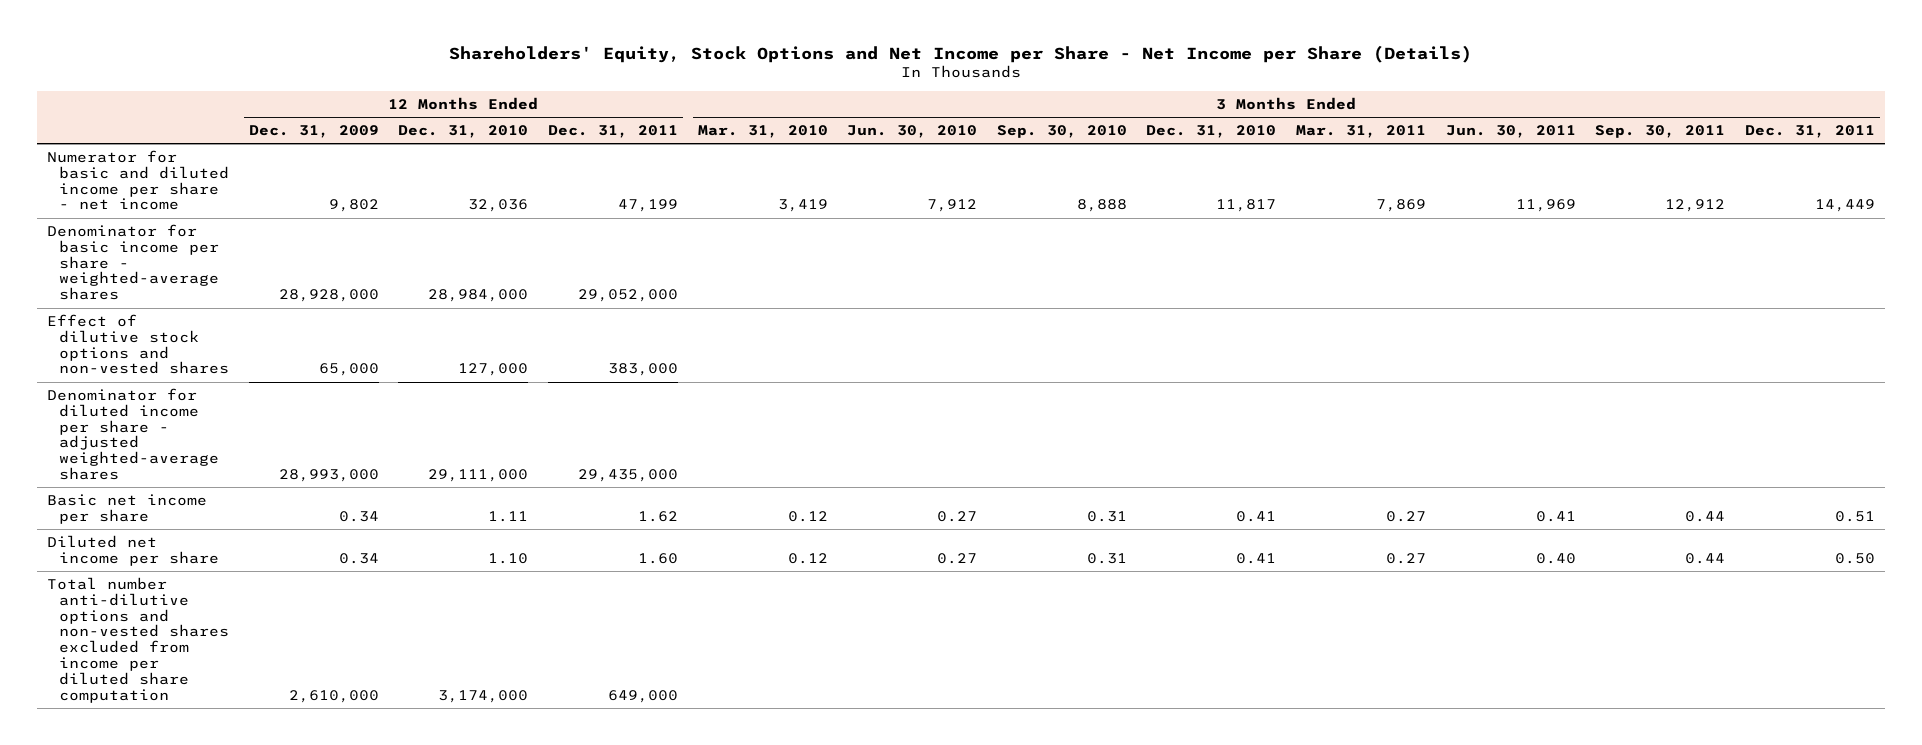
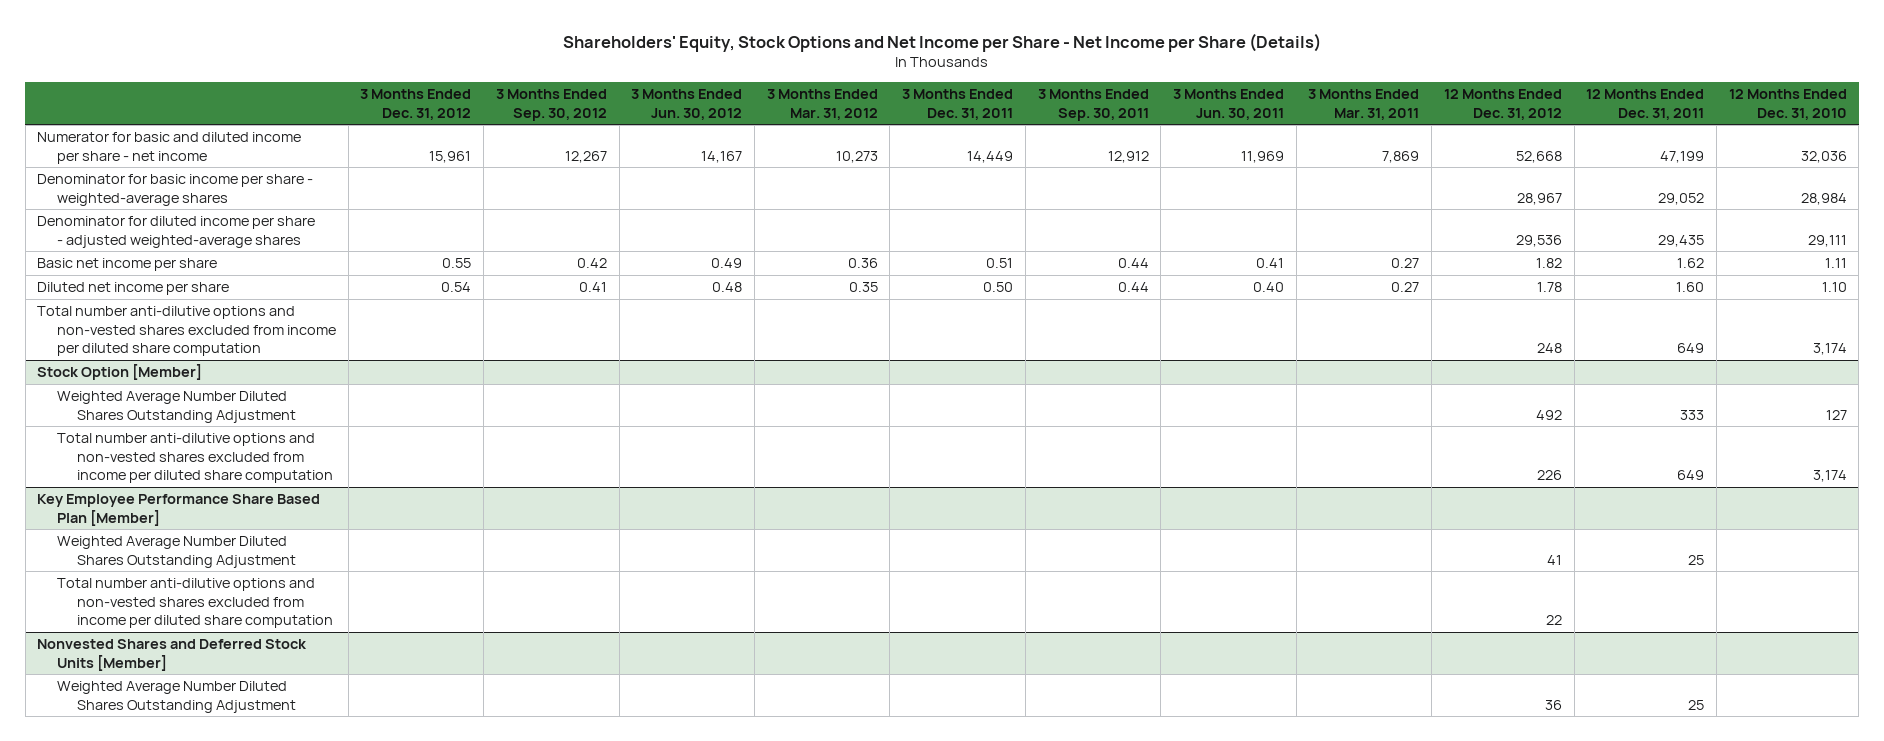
[248,125,379,139] Dec. 31, 2009 -> none
[697,125,828,139] Mar. 31, 2010 -> none
[847,125,978,139] Jun. 30, 2010 -> none
[996,125,1127,139] Sep. 30, 2010 -> none
[1146,125,1277,139] Dec. 31, 2010 -> none
none -> [360,89,472,120] 3 Months Ended Dec. 31, 2012
none -> [495,89,607,121] 3 Months Ended Sep. 30, 2012
none -> [631,89,743,120] 3 Months Ended Jun. 30, 2012
none -> [766,89,878,120] 3 Months Ended Mar. 31, 2012
none -> [1443,89,1562,120] 12 Months Ended Dec. 31, 2012
[47,313,230,375] Effect of dilutive stock options and non-vested shares -> none
[428,289,529,303] 28,984,000 -> [1800,192,1847,205] 28,984
[577,289,678,303] 29,052,000 -> [1658,192,1705,205] 29,052
[428,469,529,483] 29,111,000 -> [1807,234,1847,247] 29,111
[577,469,678,483] 29,435,000 -> [1658,234,1705,247] 29,435
[438,689,529,703] 3,174,000 -> [1812,343,1847,356] 3,174
[607,689,678,703] 649,000 -> [1677,343,1705,354] 649
none -> [37,364,203,381] Stock Option [Member]
none -> [57,391,296,423] Weighted Average Number Diluted Shares Outstanding Adjustment
none -> [57,433,333,484] Total number anti-dilutive options and non-vested shares excluded from income per diluted share computation
none -> [37,494,321,526] Key Employee Performance Share Based Plan [Member]
none -> [57,536,296,568] Weighted Average Number Diluted Shares Outstanding Adjustment
none -> [57,578,333,629] Total number anti-dilutive options and non-vested shares excluded from income per diluted share computation
none -> [37,639,308,671] Nonvested Shares and Deferred Stock Units [Member]
none -> [57,681,296,713] Weighted Average Number Diluted Shares Outstanding Adjustment

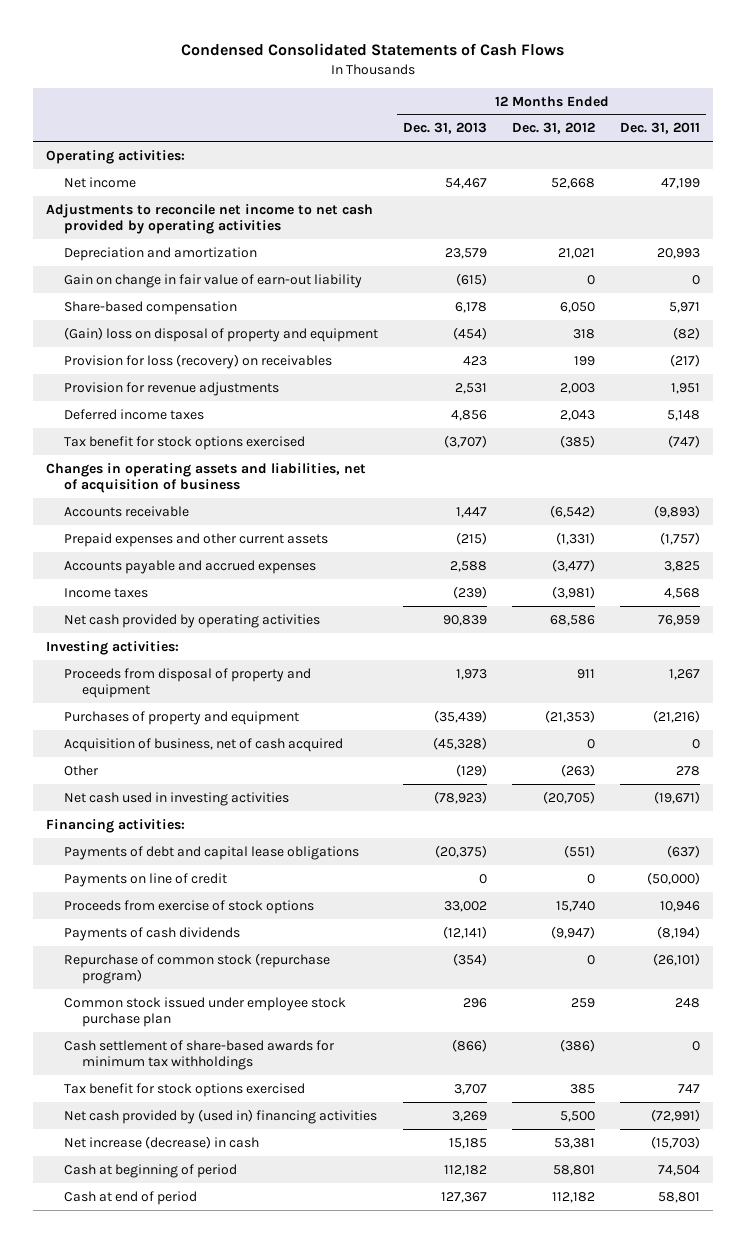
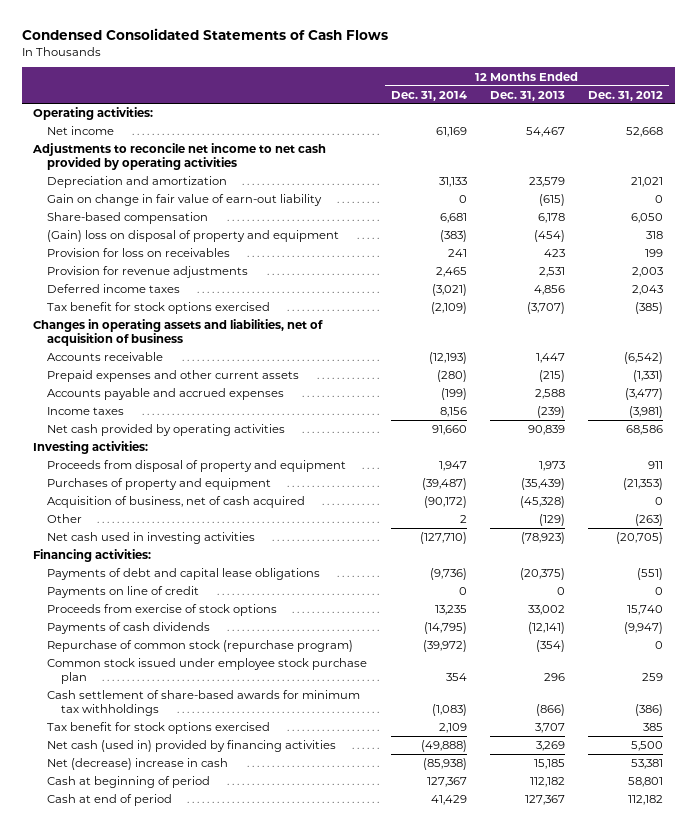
[620,122,701,135] Dec. 31, 2011 -> none
none -> [390,90,467,101] Dec. 31, 2014
[63,353,332,369] Provision for loss (recovery) on receivables -> [47,248,231,258] Provision for loss on receivables
[63,1108,377,1124] Net cash provided by (used in) financing activities -> [47,740,337,753] Net cash (used in) provided by financing activities
[63,1135,259,1149] Net increase (decrease) in cash -> [47,758,229,771] Net (decrease) increase in cash

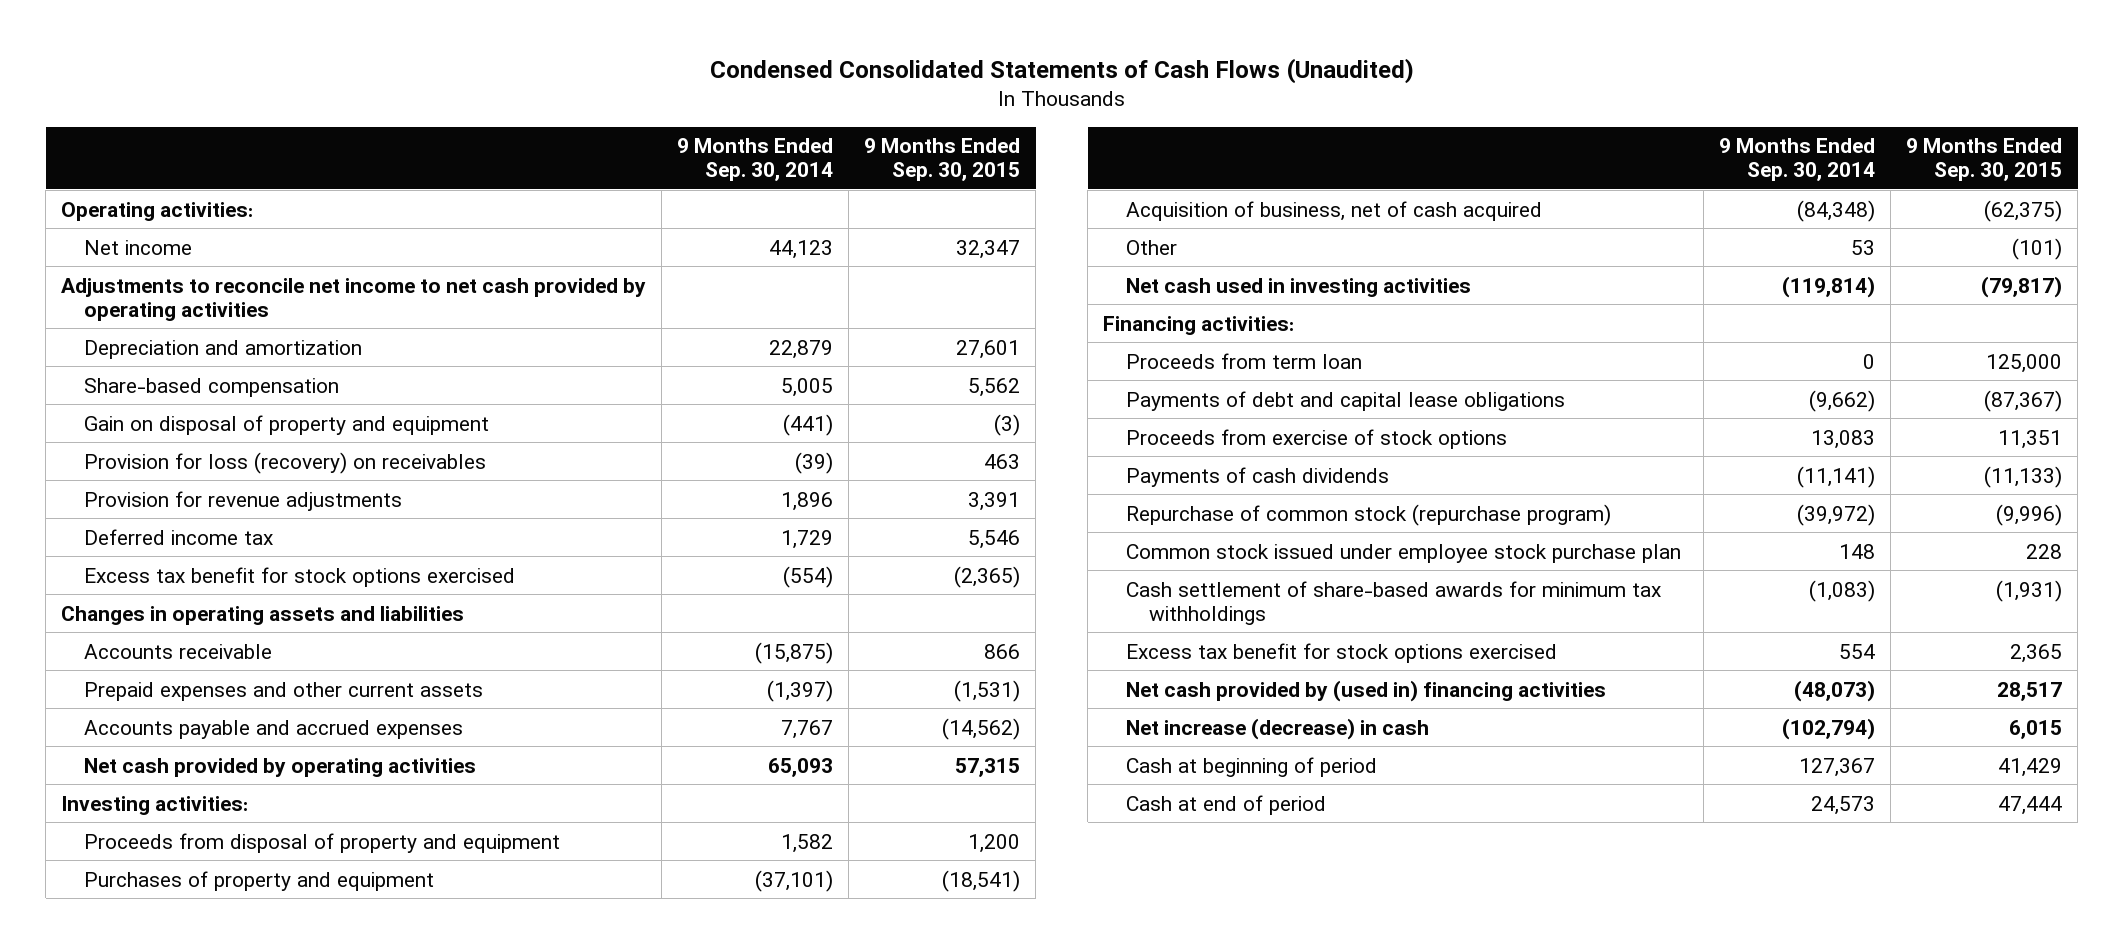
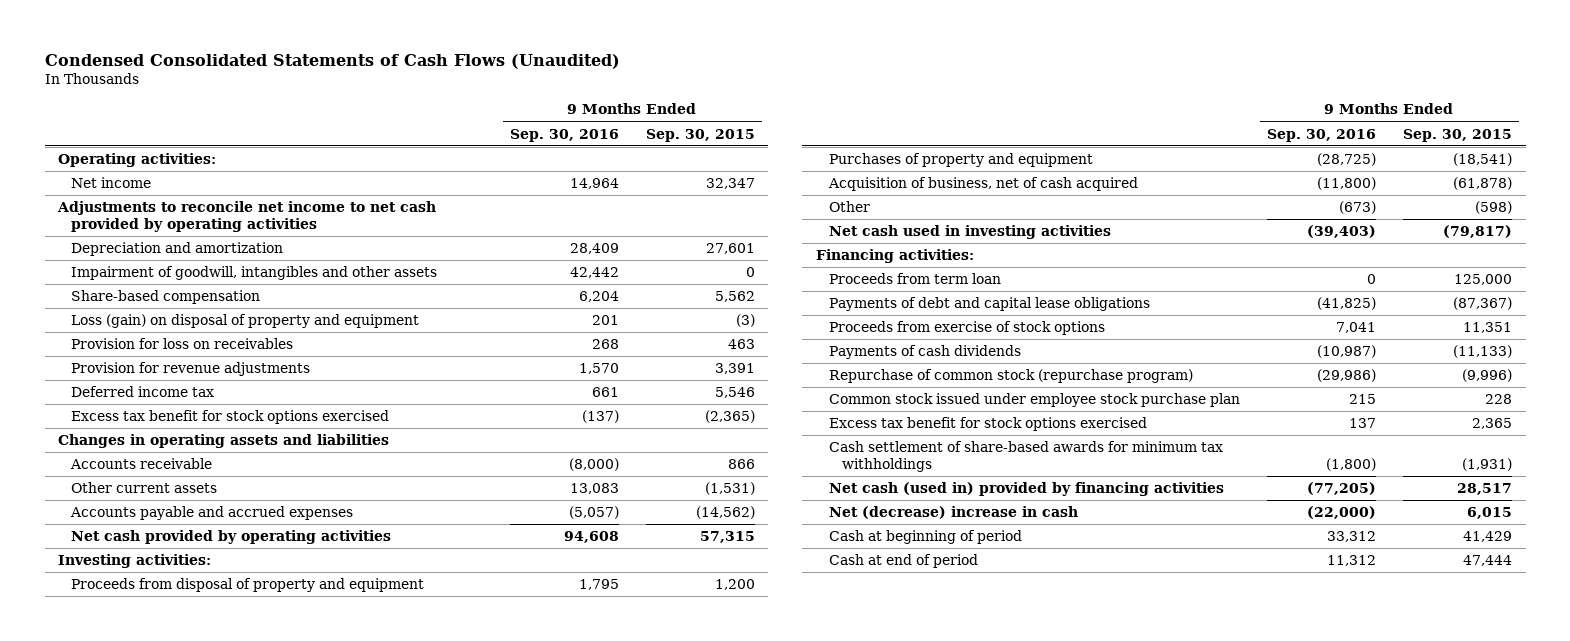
[677,138,834,182] 9 Months Ended Sep. 30, 2014 -> none
none -> [509,128,619,142] Sep. 30, 2016
none -> [71,266,438,281] Impairment of goodwill, intangibles and other assets
[83,414,489,435] Gain on disposal of property and equipment -> [71,314,420,329] Loss (gain) on disposal of property and equipment
[83,451,486,474] Provision for loss (recovery) on receivables -> [71,338,294,350] Provision for loss on receivables
[83,681,483,701] Prepaid expenses and other current assets -> [71,482,218,494] Other current assets
[1984,199,2063,222] (62,375) -> [1452,177,1512,191] (61,878)
[2012,237,2063,260] (101) -> [1474,201,1512,215] (598)
[1125,580,1661,625] Cash settlement of share-based awards for minimum tax withholdings -> [828,441,1223,472] Cash settlement of share-based awards for minimum tax withholdings
[1125,679,1606,702] Net cash provided by (used in) financing activities -> [828,482,1224,497] Net cash (used in) provided by financing activities
[1125,717,1429,740] Net increase (decrease) in cash -> [828,506,1078,520] Net (decrease) increase in cash

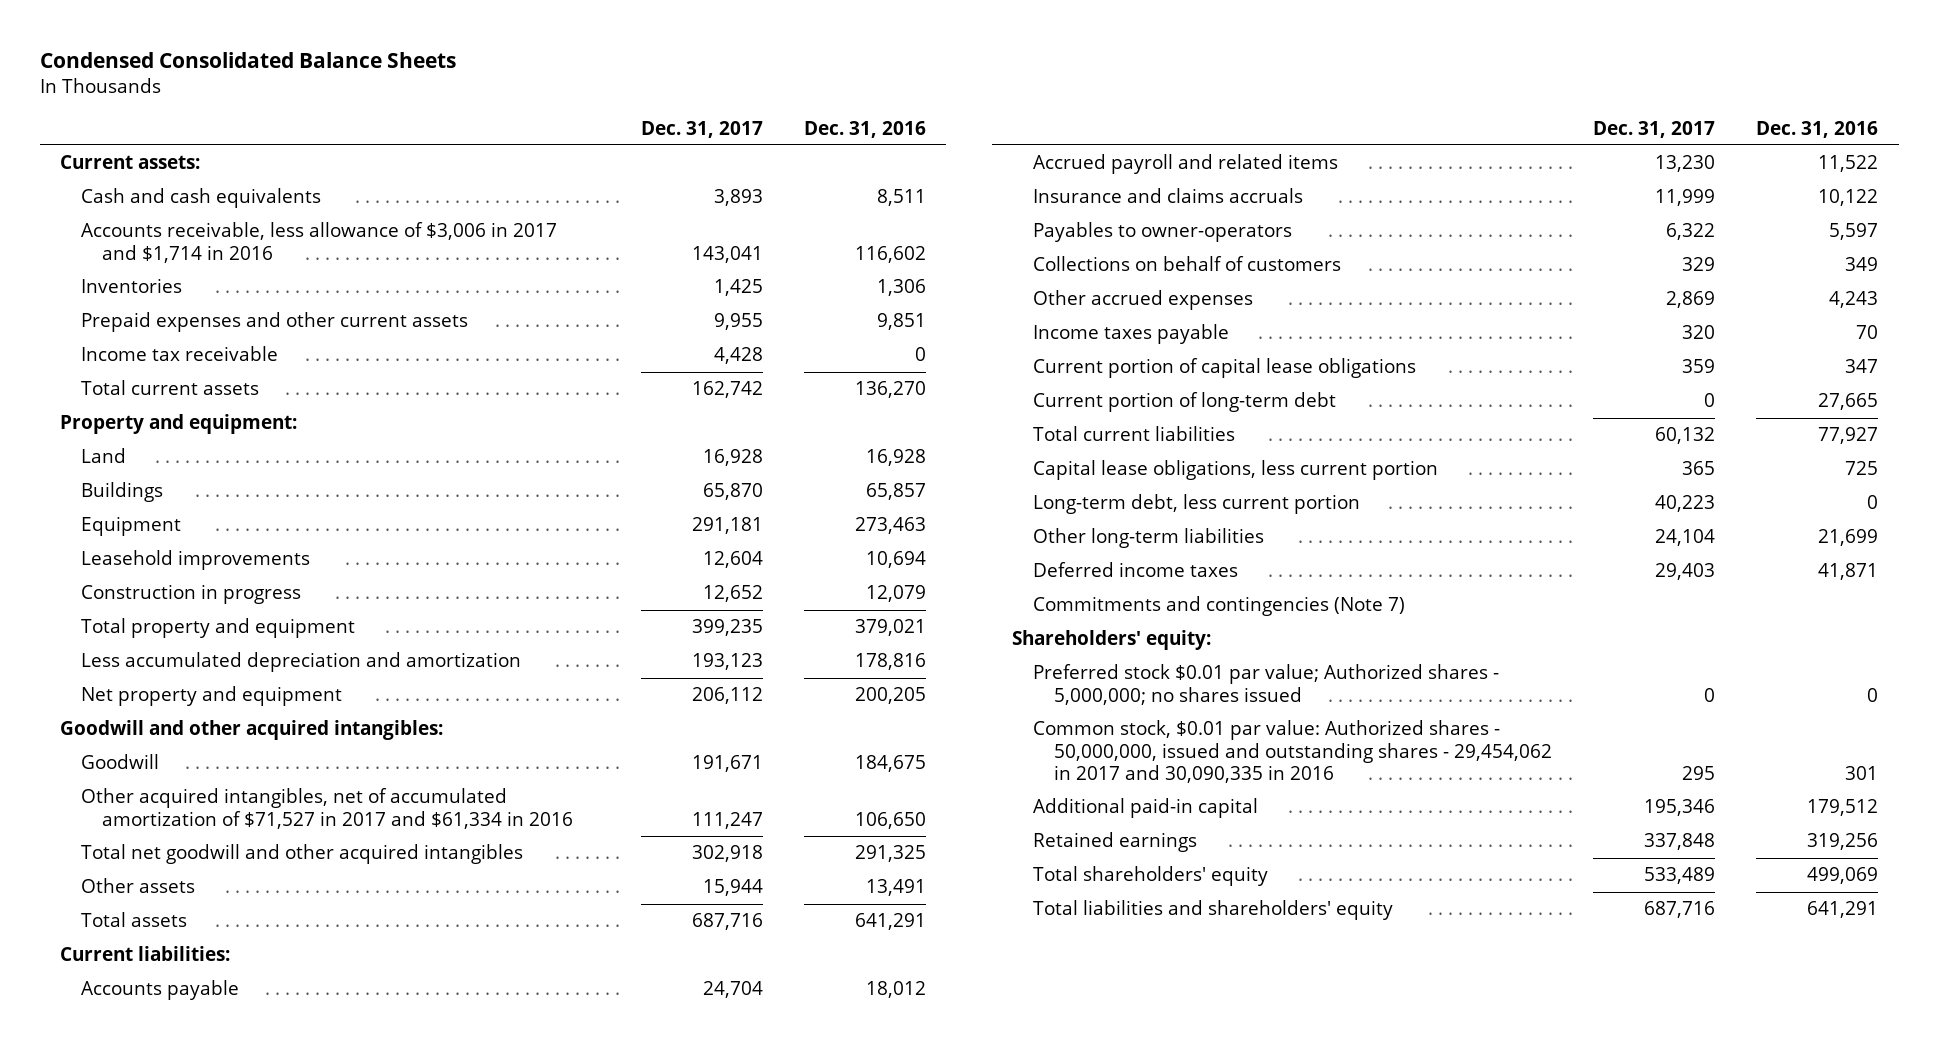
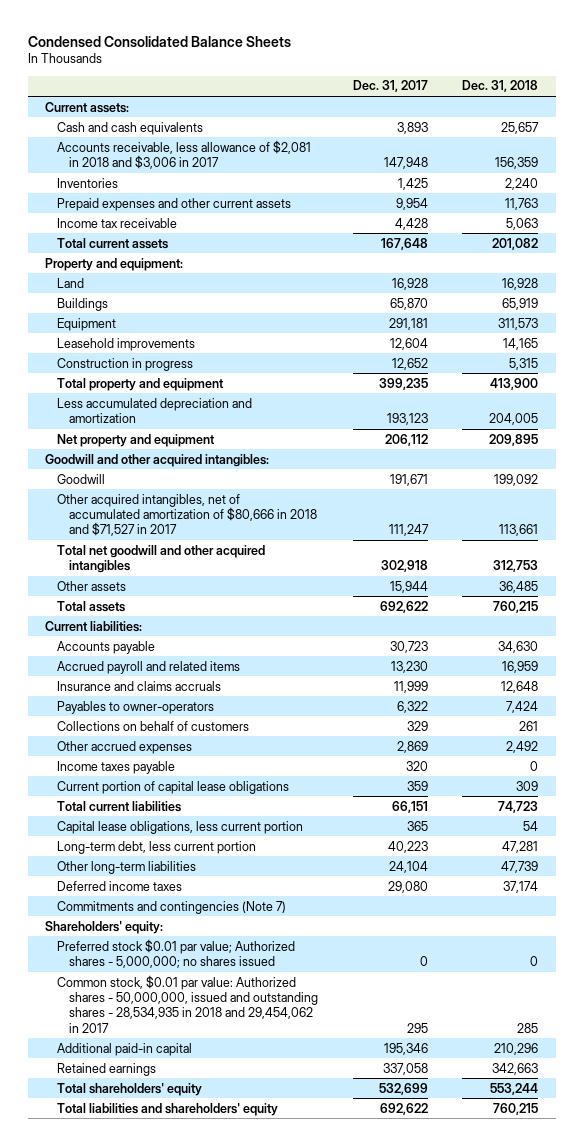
[803,120,926,138] Dec. 31, 2016 -> none
none -> [462,80,539,93] Dec. 31, 2018
[80,222,557,263] Accounts receivable, less allowance of $3,006 in 2017 and $1,714 in 2016 -> [56,139,311,170] Accounts receivable, less allowance of $2,081 in 2018 and $3,006 in 2017
[691,245,763,263] 143,041 -> [383,157,428,170] 147,948
[713,313,763,331] 9,955 -> [395,197,428,210] 9,954
[691,381,763,399] 162,742 -> [380,237,428,250] 167,648
[80,788,573,829] Other acquired intangibles, net of accumulated amortization of $71,527 in 2017 and $61,334 in 2016 -> [56,493,317,537] Other acquired intangibles, net of accumulated amortization of $80,666 in 2018 and $71,527 in 2017
[691,913,763,931] 687,716 -> [379,600,428,613] 692,622
[702,981,763,999] 24,704 -> [389,640,428,653] 30,723
[1033,392,1337,413] Current portion of long-term debt -> none
[1655,427,1716,445] 60,132 -> [391,800,428,813] 66,151
[1655,563,1716,581] 29,403 -> [387,880,428,893] 29,080
[1033,720,1553,784] Common stock, $0.01 par value: Authorized shares - 50,000,000, issued and outstanding shares - 29,454,062 in 2017 and 30,090,335 in 2016 -> [56,974,318,1033] Common stock, $0.01 par value: Authorized shares - 50,000,000, issued and outstanding shares - 28,534,935 in 2018 and 29,454,062 in 2017
[1644,833,1716,851] 337,848 -> [382,1062,428,1075] 337,058
[1644,867,1716,885] 533,489 -> [378,1082,428,1095] 532,699
[1644,901,1716,919] 687,716 -> [379,1102,428,1115] 692,622

